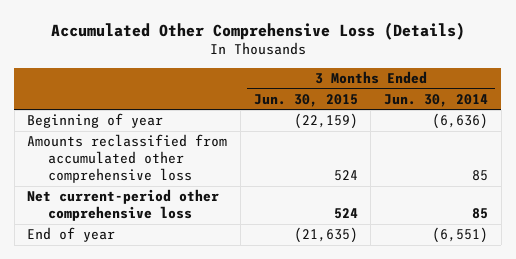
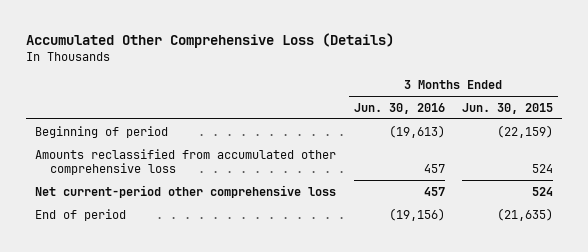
[384,93,489,107] Jun. 30, 2014 -> none
none -> [353,102,445,114] Jun. 30, 2016
[27,113,164,129] Beginning of year -> [34,125,168,138] Beginning of period
[27,227,116,243] End of year -> [34,208,126,221] End of period

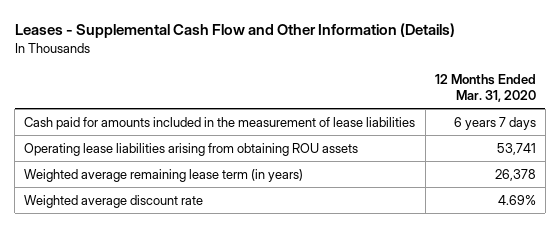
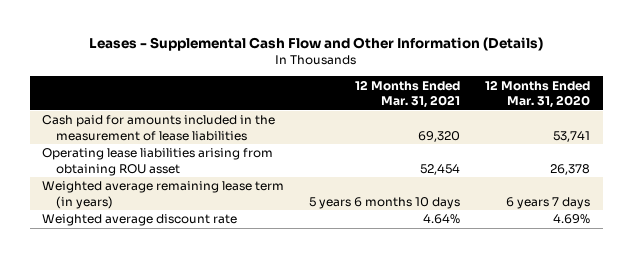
none -> [355,79,461,108] 12 Months Ended Mar. 31, 2021
[453,116,536,130] 6 years 7 days -> [553,130,591,142] 53,741
[24,142,359,156] Operating lease liabilities arising from obtaining ROU assets -> [42,148,274,176] Operating lease liabilities arising from obtaining ROU asset
[496,142,536,155] 53,741 -> [550,163,591,175] 26,378
[494,168,536,181] 26,378 -> [506,196,591,209] 6 years 7 days

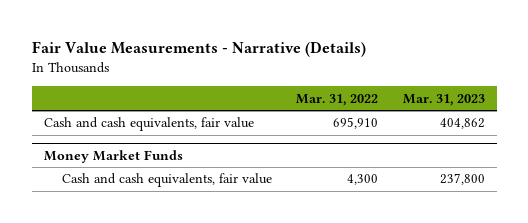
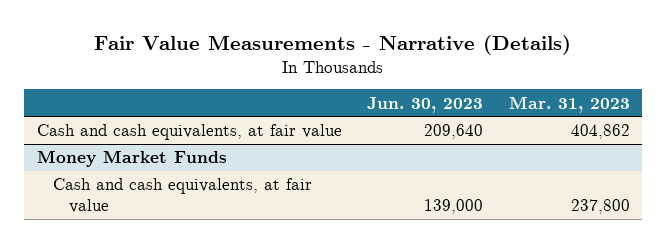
[296,93,379,106] Mar. 31, 2022 -> none
none -> [367,96,484,113] Jun. 30, 2023
[43,117,254,132] Cash and cash equivalents, fair value -> [36,124,342,141] Cash and cash equivalents, at fair value
[62,173,273,188] Cash and cash equivalents, fair value -> [53,178,313,213] Cash and cash equivalents, at fair value

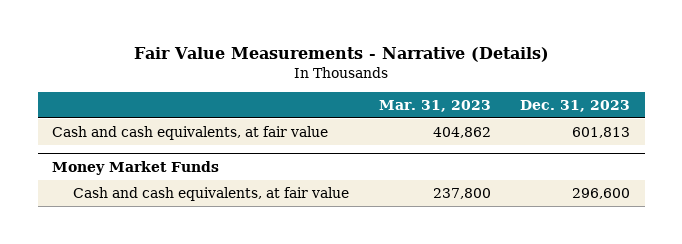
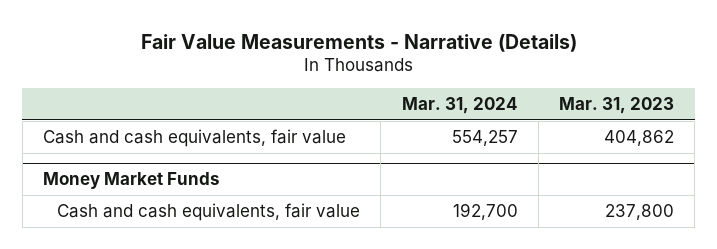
[520,99,631,112] Dec. 31, 2023 -> none
none -> [401,96,518,114] Mar. 31, 2024
[52,125,329,140] Cash and cash equivalents, at fair value -> [43,128,347,147] Cash and cash equivalents, fair value
[73,186,350,201] Cash and cash equivalents, at fair value -> [57,202,361,221] Cash and cash equivalents, fair value

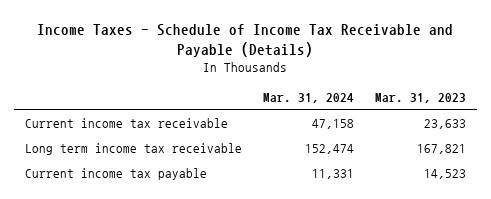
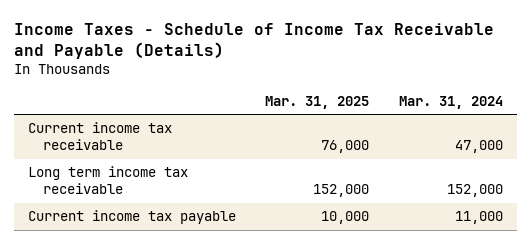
[375,92,467,103] Mar. 31, 2023 -> none
none -> [265,95,370,109] Mar. 31, 2025
[311,118,354,129] 47,158 -> [454,140,503,154] 47,000
[304,143,354,154] 152,474 -> [446,184,503,198] 152,000
[311,168,354,179] 11,331 -> [454,211,503,225] 11,000

